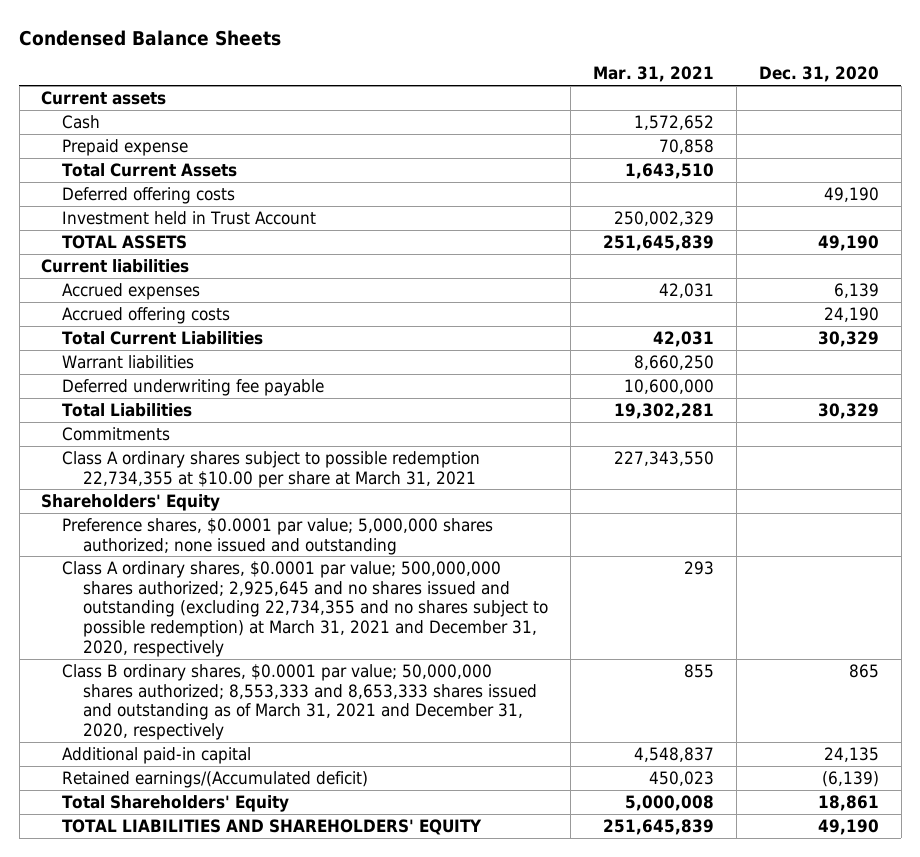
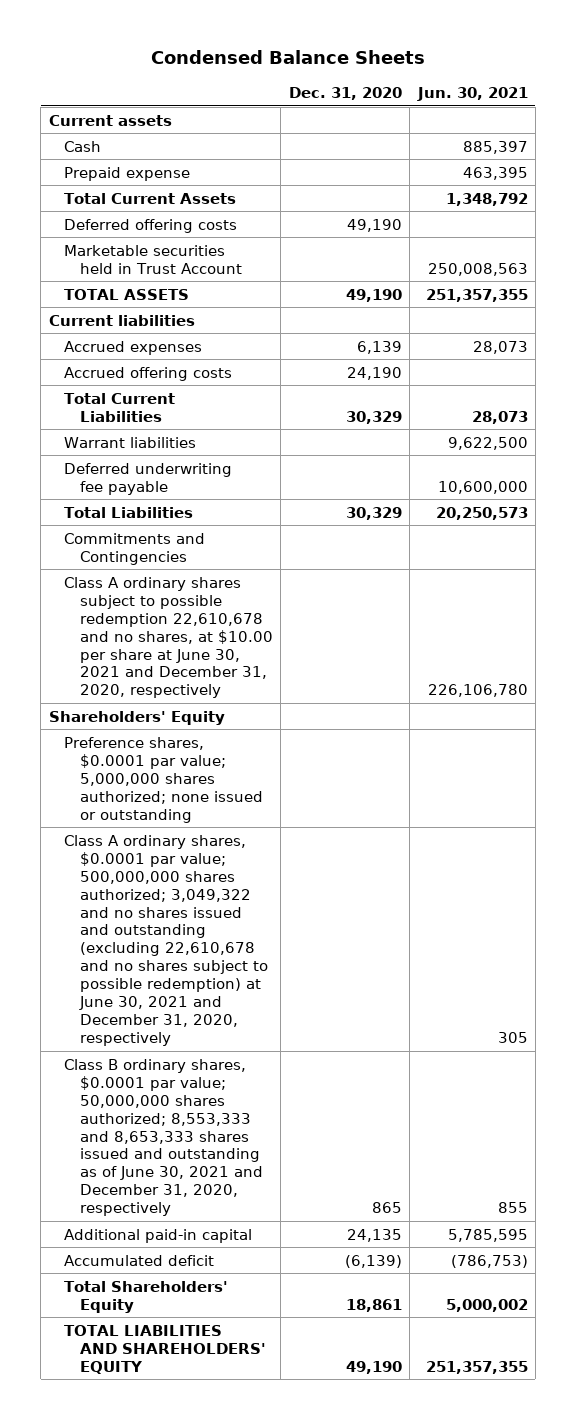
[592,66,714,83] Mar. 31, 2021 -> none
none -> [416,87,528,102] Jun. 30, 2021
[62,210,317,225] Investment held in Trust Account -> [64,244,242,274] Marketable securities held in Trust Account
[62,426,171,441] Commitments -> [64,532,206,565] Commitments and Contingencies
[62,450,481,488] Class A ordinary shares subject to possible redemption 22,734,355 at $10.00 per share at March 31, 2021 -> [64,576,273,699] Class A ordinary shares subject to possible redemption 22,610,678 and no shares, at $10.00 per share at June 30, 2021 and December 31, 2020, respectively
[62,517,494,555] Preference shares, $0.0001 par value; 5,000,000 shares authorized; none issued and outstanding -> [64,736,263,823] Preference shares, $0.0001 par value; 5,000,000 shares authorized; none issued or outstanding
[62,560,548,657] Class A ordinary shares, $0.0001 par value; 500,000,000 shares authorized; 2,925,645 and no shares issued and outstanding (excluding 22,734,355 and no shares subject to possible redemption) at March 31, 2021 and December 31, 2020, respectively -> [64,834,268,1047] Class A ordinary shares, $0.0001 par value; 500,000,000 shares authorized; 3,049,322 and no shares issued and outstanding (excluding 22,610,678 and no shares subject to possible redemption) at June 30, 2021 and December 31, 2020, respectively
[62,663,537,741] Class B ordinary shares, $0.0001 par value; 50,000,000 shares authorized; 8,553,333 and 8,653,333 shares issued and outstanding as of March 31, 2021 and December 31, 2020, respectively -> [64,1058,263,1217] Class B ordinary shares, $0.0001 par value; 50,000,000 shares authorized; 8,553,333 and 8,653,333 shares issued and outstanding as of June 30, 2021 and December 31, 2020, respectively
[62,770,369,788] Retained earnings/(Accumulated deficit) -> [64,1254,215,1266] Accumulated deficit

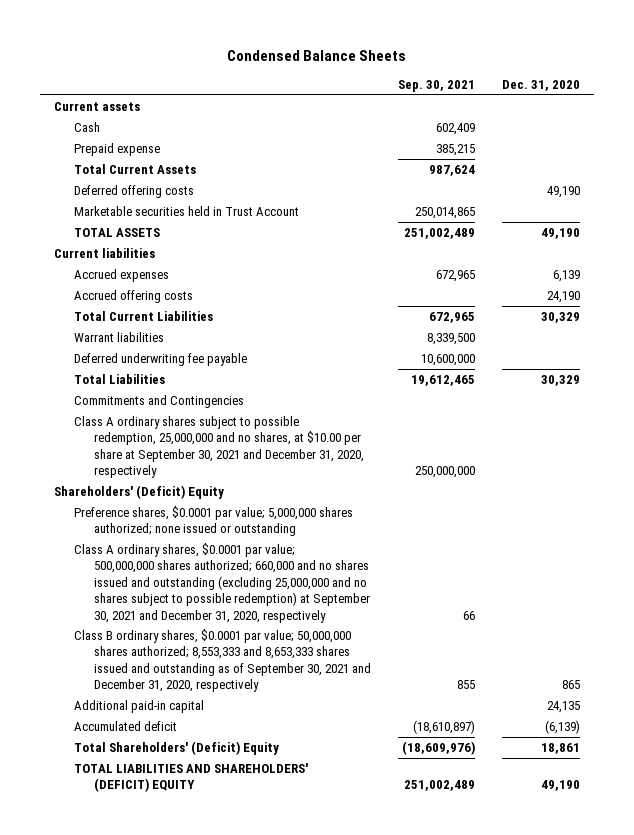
[416,87,528,102] Jun. 30, 2021 -> none
none -> [398,80,476,93] Sep. 30, 2021
[64,576,273,699] Class A ordinary shares subject to possible redemption 22,610,678 and no shares, at $10.00 per share at June 30, 2021 and December 31, 2020, respectively -> [73,416,364,479] Class A ordinary shares subject to possible redemption, 25,000,000 and no shares, at $10.00 per share at September 30, 2021 and December 31, 2020, respectively
[48,710,225,725] Shareholders' Equity -> [53,485,224,500] Shareholders' (Deficit) Equity
[64,834,268,1047] Class A ordinary shares, $0.0001 par value; 500,000,000 shares authorized; 3,049,322 and no shares issued and outstanding (excluding 22,610,678 and no shares subject to possible redemption) at June 30, 2021 and December 31, 2020, respectively -> [73,543,370,623] Class A ordinary shares, $0.0001 par value; 500,000,000 shares authorized; 660,000 and no shares issued and outstanding (excluding 25,000,000 and no shares subject to possible redemption) at September 30, 2021 and December 31, 2020, respectively
[64,1058,263,1217] Class B ordinary shares, $0.0001 par value; 50,000,000 shares authorized; 8,553,333 and 8,653,333 shares issued and outstanding as of June 30, 2021 and December 31, 2020, respectively -> [73,629,371,693] Class B ordinary shares, $0.0001 par value; 50,000,000 shares authorized; 8,553,333 and 8,653,333 shares issued and outstanding as of September 30, 2021 and December 31, 2020, respectively
[64,1280,229,1313] Total Shareholders' Equity -> [73,741,279,756] Total Shareholders' (Deficit) Equity
[64,1324,266,1374] TOTAL LIABILITIES AND SHAREHOLDERS' EQUITY -> [73,763,308,793] TOTAL LIABILITIES AND SHAREHOLDERS' (DEFICIT) EQUITY

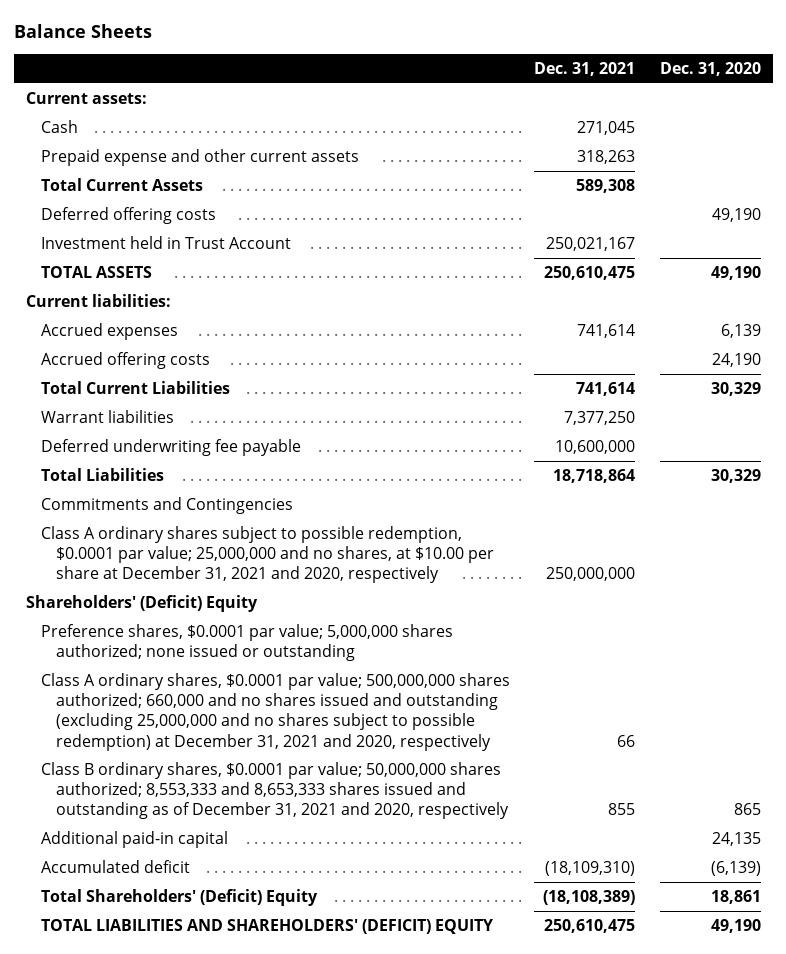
[227,49,407,61] Condensed Balance Sheets -> [13,24,152,39] Balance Sheets
[398,80,476,93] Sep. 30, 2021 -> none
none -> [534,61,636,76] Dec. 31, 2021
[53,102,140,112] Current assets -> [25,91,147,104] Current assets:
[73,143,160,157] Prepaid expense -> [41,148,360,166] Prepaid expense and other current assets
[73,206,299,217] Marketable securities held in Trust Account -> [41,235,292,249] Investment held in Trust Account
[53,248,155,259] Current liabilities -> [25,293,171,307] Current liabilities:
[73,416,364,479] Class A ordinary shares subject to possible redemption, 25,000,000 and no shares, at $10.00 per share at September 30, 2021 and December 31, 2020, respectively -> [41,525,495,584] Class A ordinary shares subject to possible redemption, $0.0001 par value; 25,000,000 and no shares, at $10.00 per share at December 31, 2021 and 2020, respectively
[73,543,370,623] Class A ordinary shares, $0.0001 par value; 500,000,000 shares authorized; 660,000 and no shares issued and outstanding (excluding 25,000,000 and no shares subject to possible redemption) at September 30, 2021 and December 31, 2020, respectively -> [41,672,511,751] Class A ordinary shares, $0.0001 par value; 500,000,000 shares authorized; 660,000 and no shares issued and outstanding (excluding 25,000,000 and no shares subject to possible redemption) at December 31, 2021 and 2020, respectively
[73,629,371,693] Class B ordinary shares, $0.0001 par value; 50,000,000 shares authorized; 8,553,333 and 8,653,333 shares issued and outstanding as of September 30, 2021 and December 31, 2020, respectively -> [41,761,510,820] Class B ordinary shares, $0.0001 par value; 50,000,000 shares authorized; 8,553,333 and 8,653,333 shares issued and outstanding as of December 31, 2021 and 2020, respectively

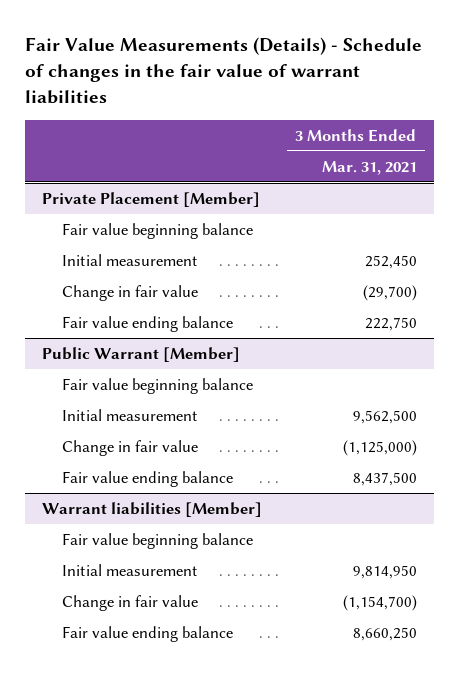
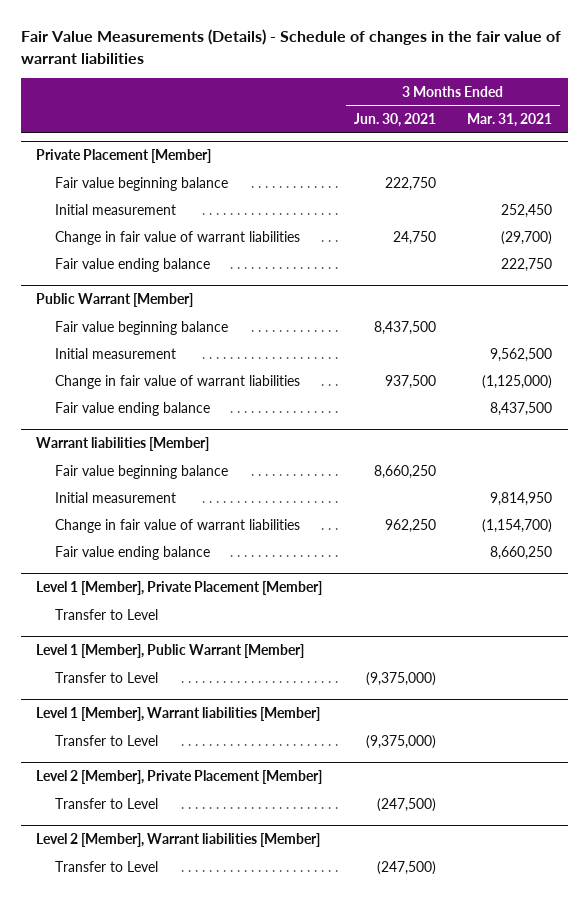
none -> [353,112,436,127] Jun. 30, 2021
[61,284,198,301] Change in fair value -> [54,230,300,245] Change in fair value of warrant liabilities
[61,439,198,456] Change in fair value -> [54,374,300,389] Change in fair value of warrant liabilities
[61,594,198,611] Change in fair value -> [54,518,300,533] Change in fair value of warrant liabilities
none -> [36,581,323,596] Level 1 [Member], Private Placement [Member]
none -> [54,608,158,620] Transfer to Level
none -> [36,644,305,659] Level 1 [Member], Public Warrant [Member]
none -> [54,671,158,683] Transfer to Level
none -> [36,707,321,722] Level 1 [Member], Warrant liabilities [Member]
none -> [54,734,158,746] Transfer to Level
none -> [36,770,323,785] Level 2 [Member], Private Placement [Member]
none -> [54,797,158,809] Transfer to Level
none -> [36,833,321,848] Level 2 [Member], Warrant liabilities [Member]
none -> [54,860,158,872] Transfer to Level

